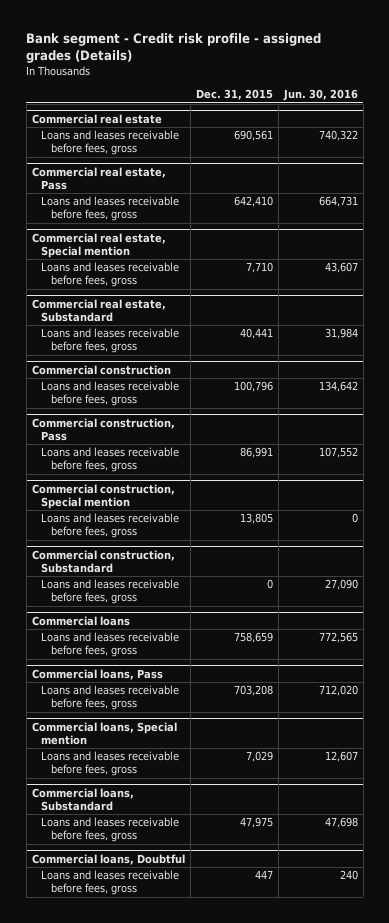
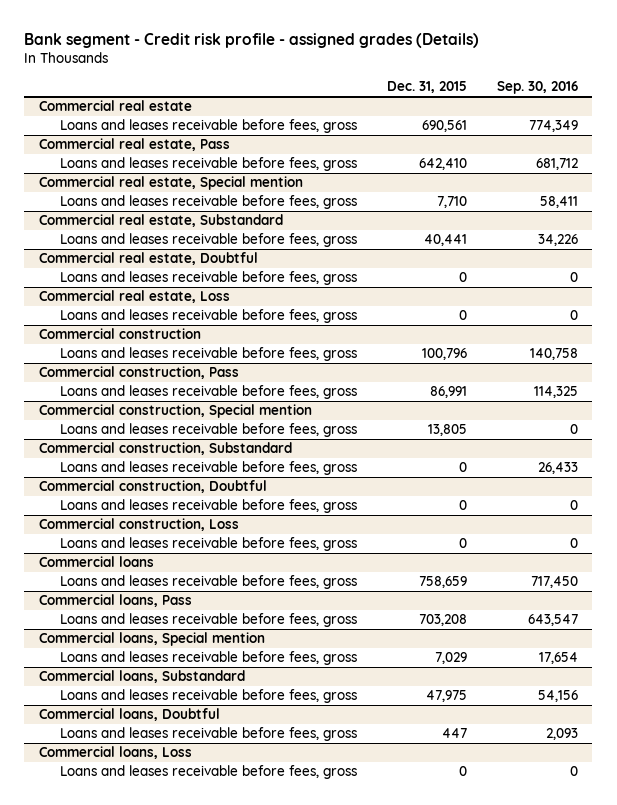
[282,89,358,102] Jun. 30, 2016 -> none
none -> [496,81,578,95] Sep. 30, 2016
none -> [39,252,259,266] Commercial real estate, Doubtful
none -> [60,271,358,286] Loans and leases receivable before fees, gross
none -> [39,290,231,304] Commercial real estate, Loss
none -> [60,309,358,324] Loans and leases receivable before fees, gross
none -> [39,480,268,494] Commercial construction, Doubtful
none -> [60,499,358,514] Loans and leases receivable before fees, gross
none -> [39,518,240,532] Commercial construction, Loss
none -> [60,537,358,552] Loans and leases receivable before fees, gross
none -> [39,746,193,760] Commercial loans, Loss
none -> [60,765,358,780] Loans and leases receivable before fees, gross

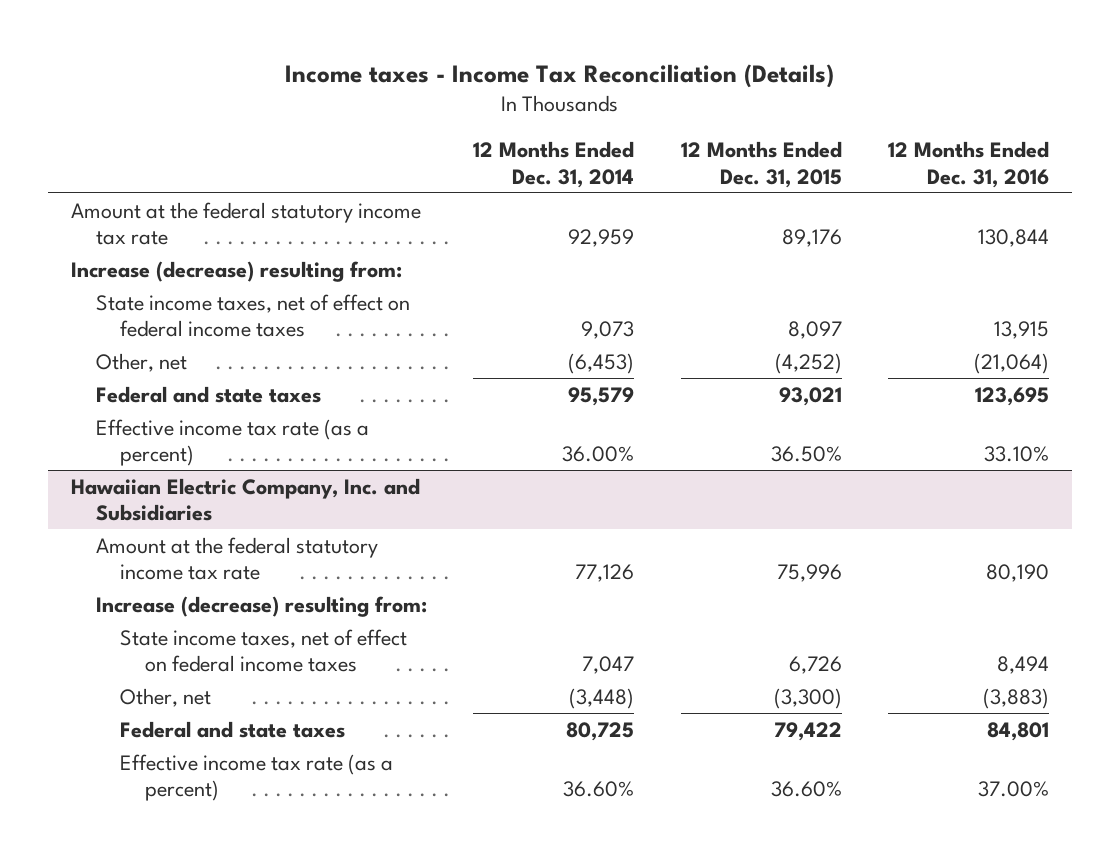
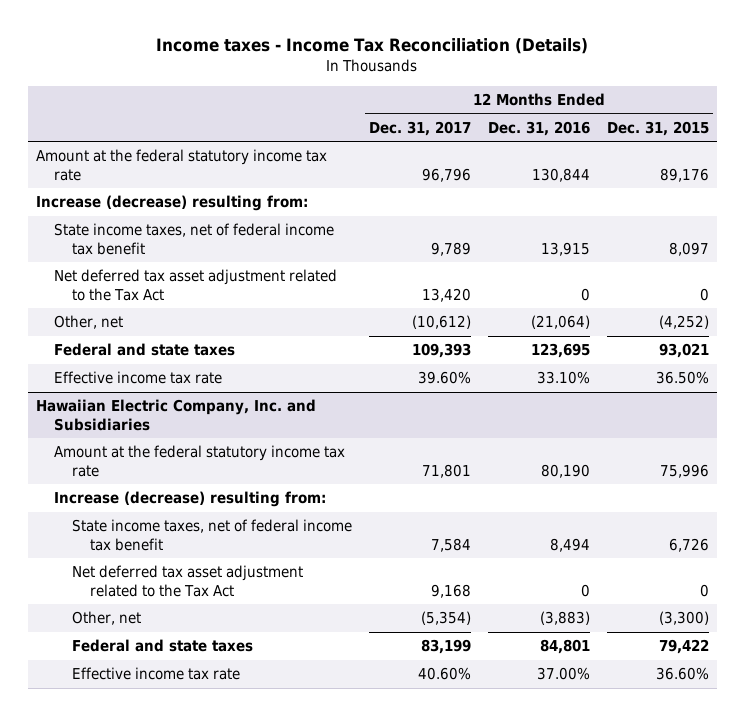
[473,140,635,188] 12 Months Ended Dec. 31, 2014 -> none
none -> [368,120,471,136] Dec. 31, 2017
[95,293,410,338] State income taxes, net of effect on federal income taxes -> [54,223,335,255] State income taxes, net of federal income tax benefit
none -> [54,269,338,301] Net deferred tax asset adjustment related to the Tax Act
[95,418,369,467] Effective income tax rate (as a percent) -> [54,371,223,385] Effective income tax rate
[120,628,408,673] State income taxes, net of effect on federal income taxes -> [71,519,352,551] State income taxes, net of federal income tax benefit
none -> [71,565,303,597] Net deferred tax asset adjustment related to the Tax Act
[120,753,394,802] Effective income tax rate (as a percent) -> [71,667,240,681] Effective income tax rate

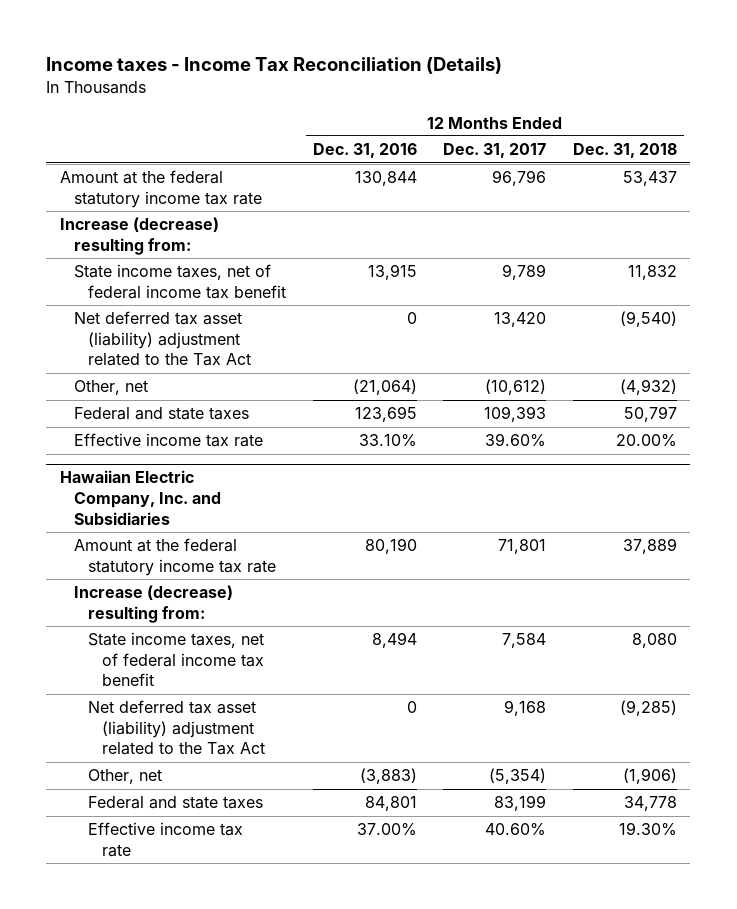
[606,120,709,136] Dec. 31, 2015 -> none
none -> [572,143,677,159] Dec. 31, 2018
[54,269,338,301] Net deferred tax asset adjustment related to the Tax Act -> [73,311,252,367] Net deferred tax asset (liability) adjustment related to the Tax Act
[71,565,303,597] Net deferred tax asset adjustment related to the Tax Act -> [88,700,266,756] Net deferred tax asset (liability) adjustment related to the Tax Act

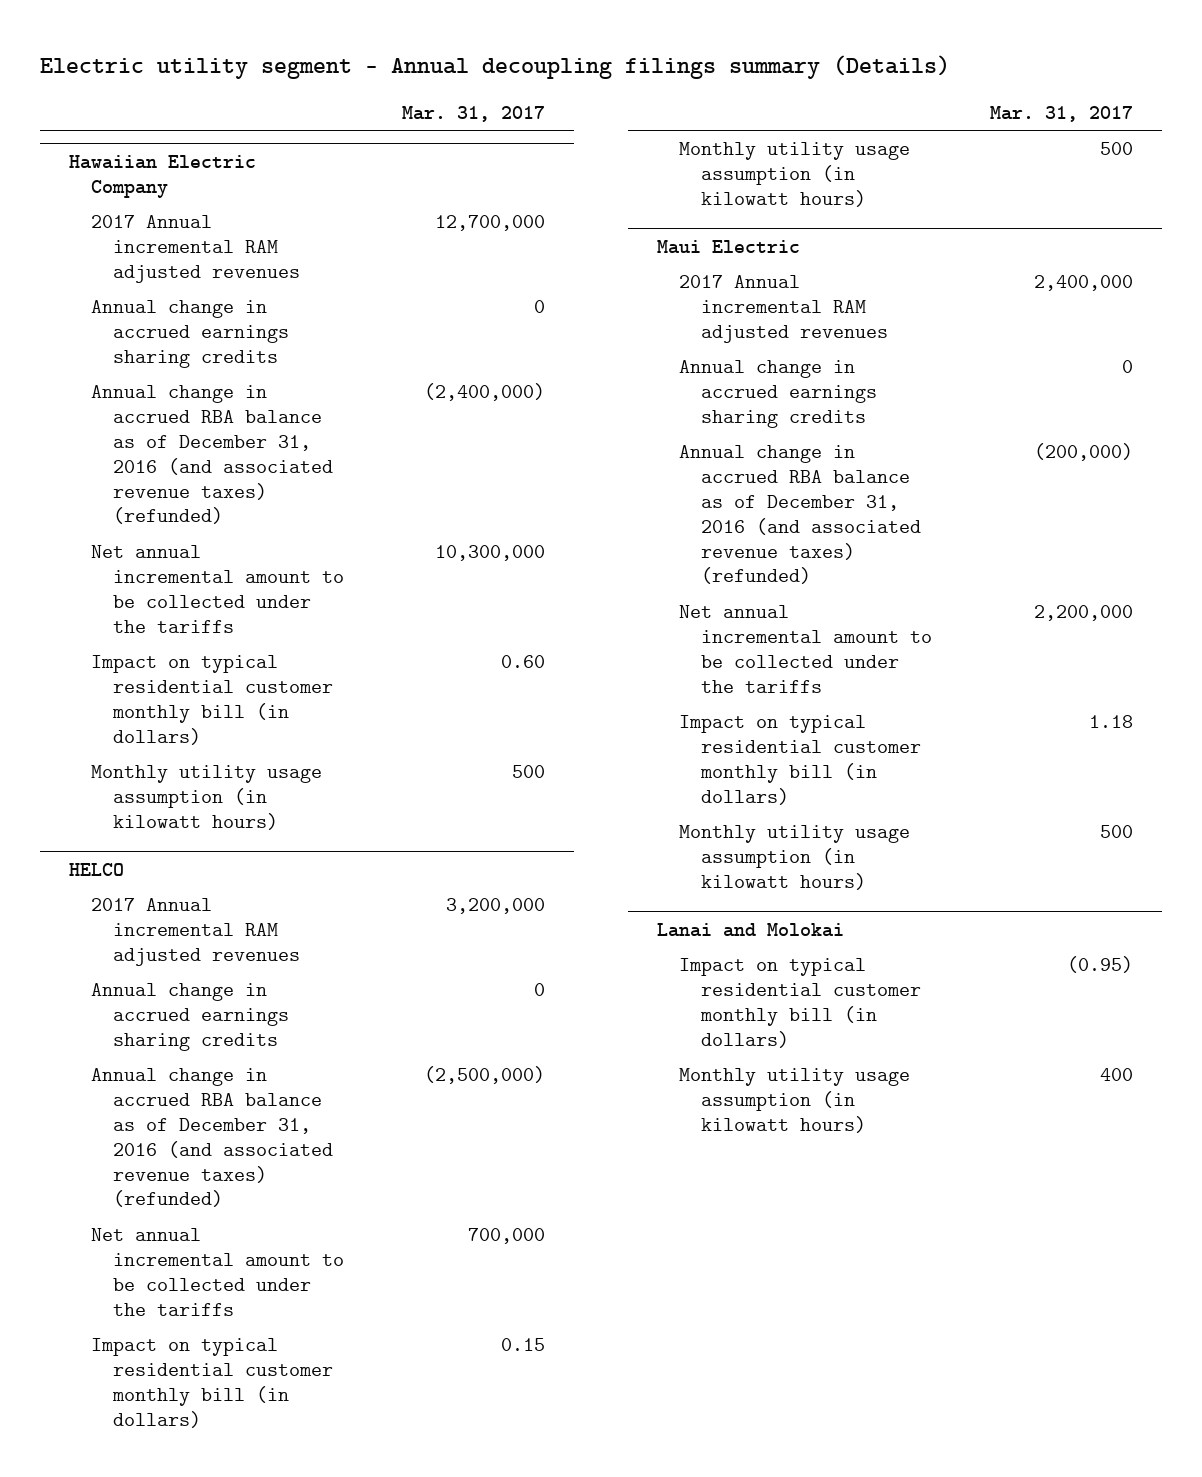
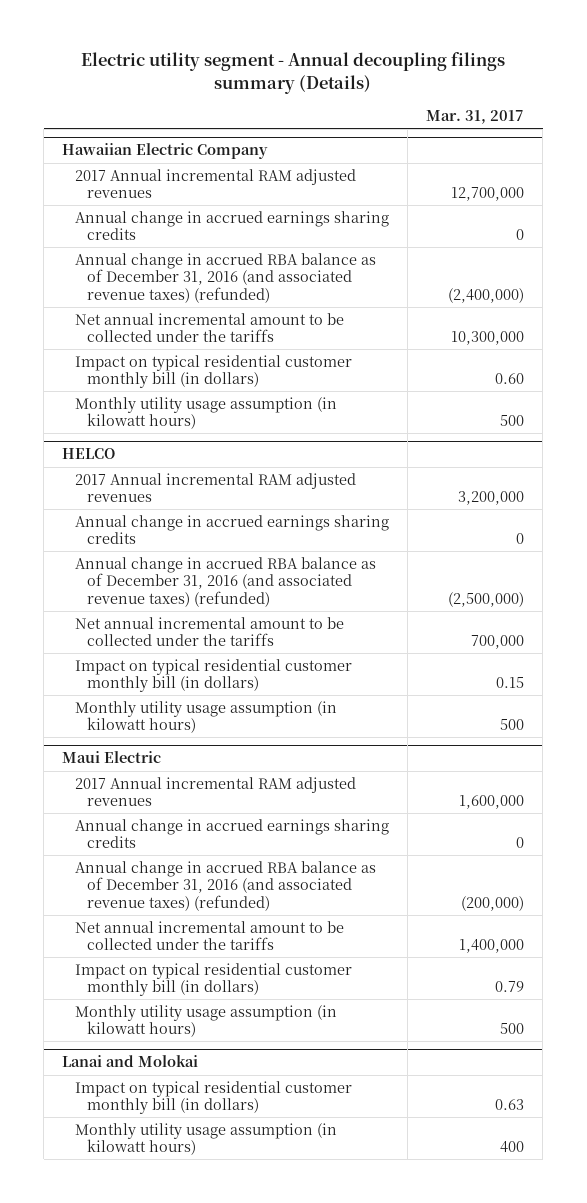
[1033,275,1133,292] 2,400,000 -> [459,795,525,810] 1,600,000
[1033,605,1133,622] 2,200,000 -> [459,939,525,954] 1,400,000
[1088,715,1133,729] 1.18 -> [495,981,525,993] 0.79
[1066,956,1133,974] (0.95) -> [495,1099,525,1111] 0.63

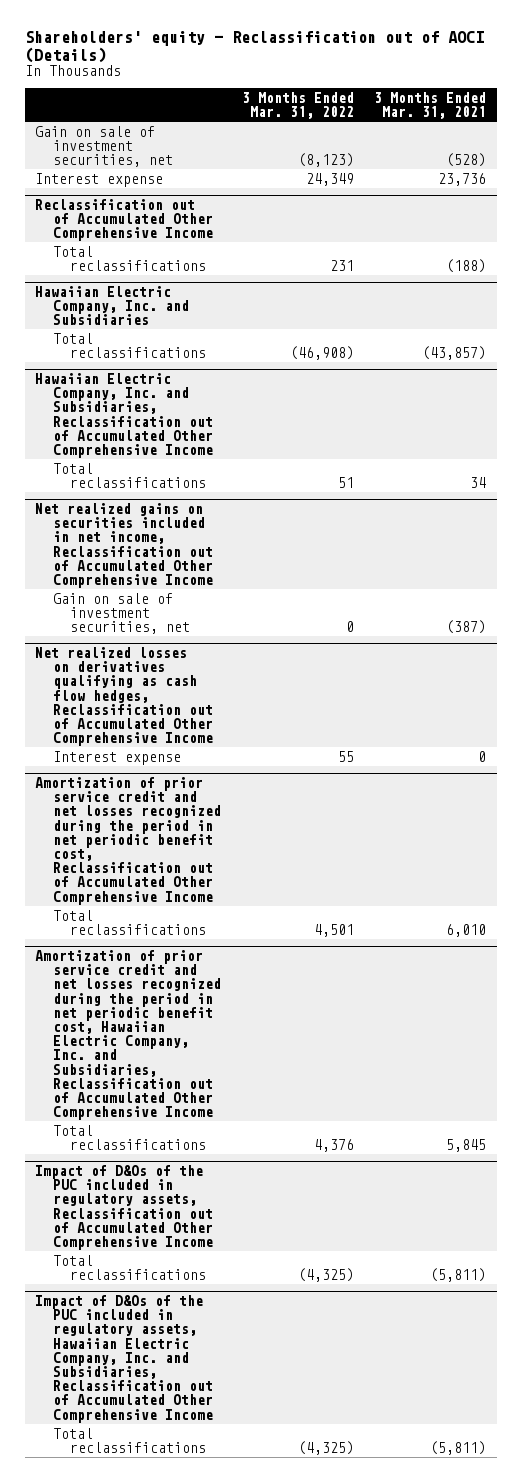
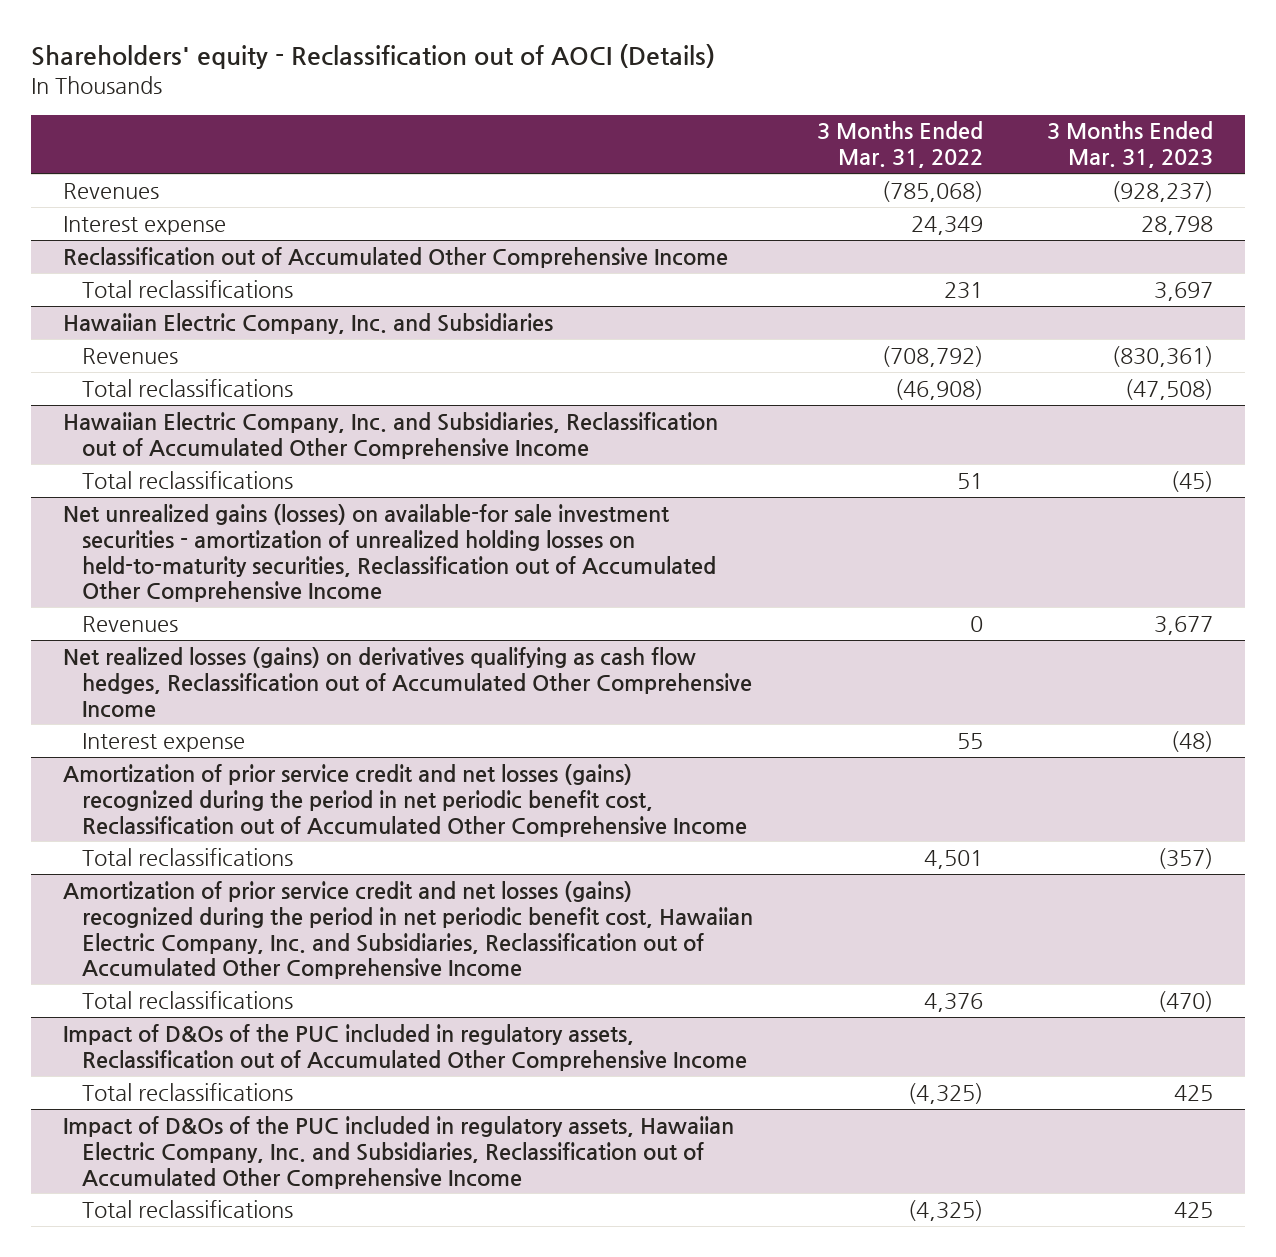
[374,91,487,120] 3 Months Ended Mar. 31, 2021 -> none
none -> [1046,121,1213,169] 3 Months Ended Mar. 31, 2023
[34,125,173,168] Gain on sale of investment securities, net -> none
none -> [62,182,159,199] Revenues
none -> [81,347,178,364] Revenues
[34,502,213,589] Net realized gains on securities included in net income, Reclassification out of Accumulated Other Comprehensive Income -> none
[52,592,191,635] Gain on sale of investment securities, net -> none
none -> [62,503,716,603] Net unrealized gains (losses) on available-for sale investment securities - amortization of unrealized holding losses on held-to-maturity securities, Reclassification out of Accumulated Other Comprehensive Income
none -> [81,615,178,632] Revenues
[34,646,213,747] Net realized losses on derivatives qualifying as cash flow hedges, Reclassification out of Accumulated Other Comprehensive Income -> [62,646,752,718] Net realized losses (gains) on derivatives qualifying as cash flow hedges, Reclassification out of Accumulated Other Comprehensive Income
[34,776,221,905] Amortization of prior service credit and net losses recognized during the period in net periodic benefit cost, Reclassification out of Accumulated Other Comprehensive Income -> [62,763,747,837] Amortization of prior service credit and net losses (gains) recognized during the period in net periodic benefit cost, Reclassification out of Accumulated Other Comprehensive Income
[34,949,221,1121] Amortization of prior service credit and net losses recognized during the period in net periodic benefit cost, Hawaiian Electric Company, Inc. and Subsidiaries, Reclassification out of Accumulated Other Comprehensive Income -> [62,880,753,980] Amortization of prior service credit and net losses (gains) recognized during the period in net periodic benefit cost, Hawaiian Electric Company, Inc. and Subsidiaries, Reclassification out of Accumulated Other Comprehensive Income

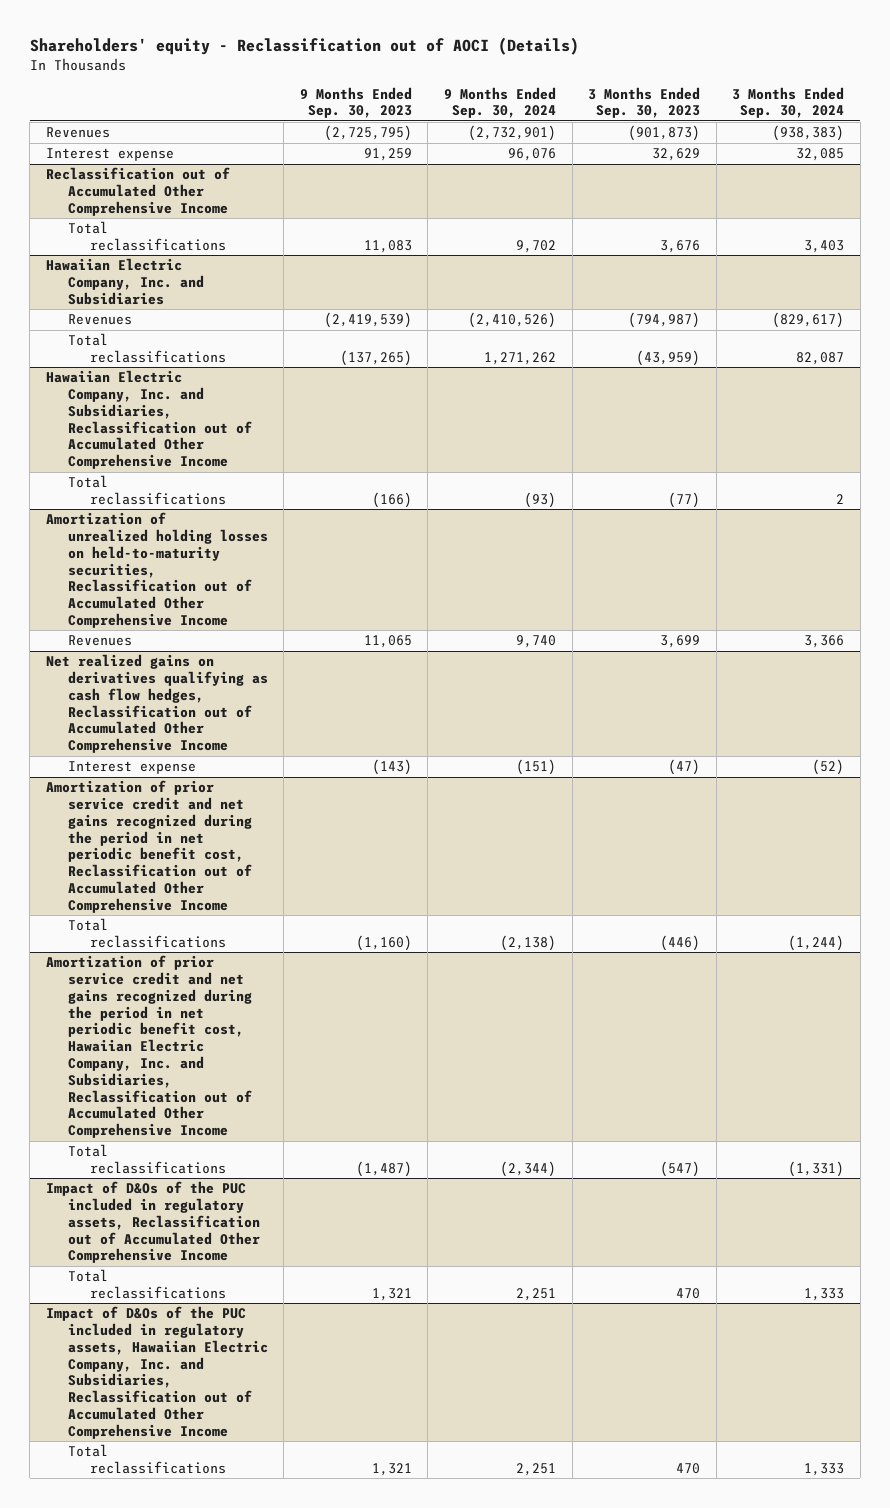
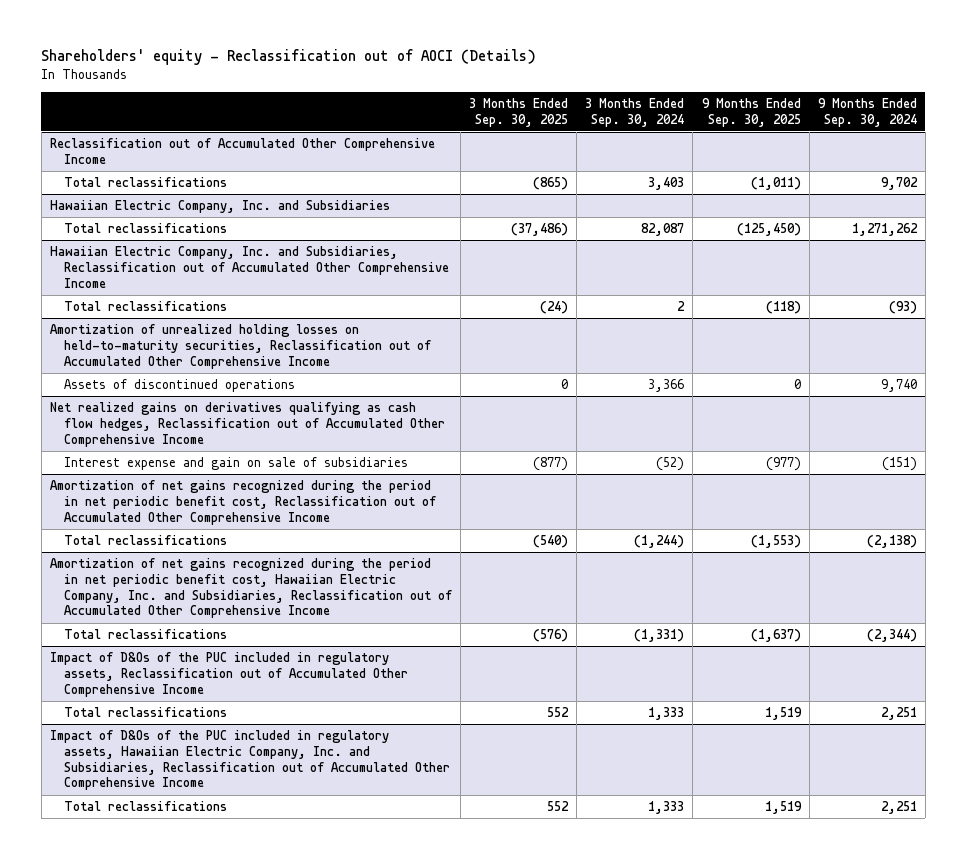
[299,86,412,119] 9 Months Ended Sep. 30, 2023 -> none
[588,86,701,119] 3 Months Ended Sep. 30, 2023 -> none
none -> [469,97,569,127] 3 Months Ended Sep. 30, 2025
none -> [701,97,801,127] 9 Months Ended Sep. 30, 2025
[45,127,110,139] Revenues -> none
[45,148,174,162] Interest expense -> none
[67,314,132,326] Revenues -> none
[67,635,132,647] Revenues -> [64,379,296,393] Assets of discontinued operations
[67,761,196,775] Interest expense -> [64,457,409,471] Interest expense and gain on sale of subsidiaries
[45,780,252,913] Amortization of prior service credit and net gains recognized during the period in net periodic benefit cost, Reclassification out of Accumulated Other Comprehensive Income -> [49,480,437,525] Amortization of net gains recognized during the period in net periodic benefit cost, Reclassification out of Accumulated Other Comprehensive Income
[45,955,252,1139] Amortization of prior service credit and net gains recognized during the period in net periodic benefit cost, Hawaiian Electric Company, Inc. and Subsidiaries, Reclassification out of Accumulated Other Comprehensive Income -> [49,558,453,619] Amortization of net gains recognized during the period in net periodic benefit cost, Hawaiian Electric Company, Inc. and Subsidiaries, Reclassification out of Accumulated Other Comprehensive Income

